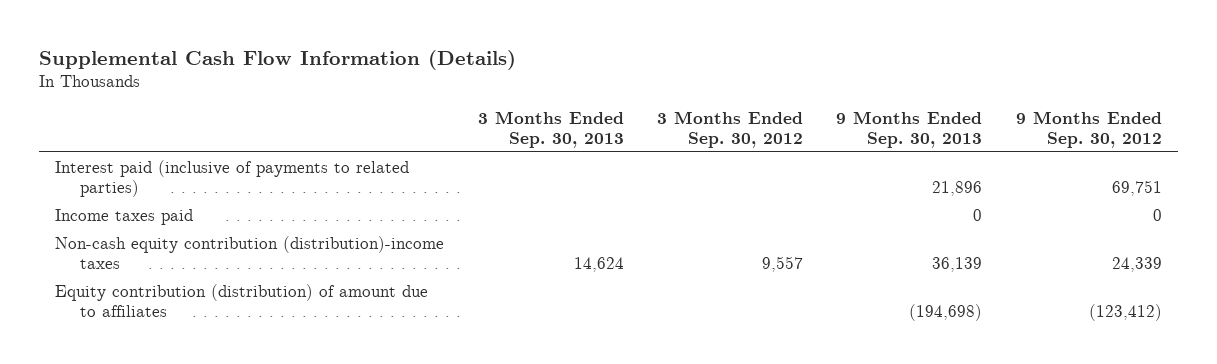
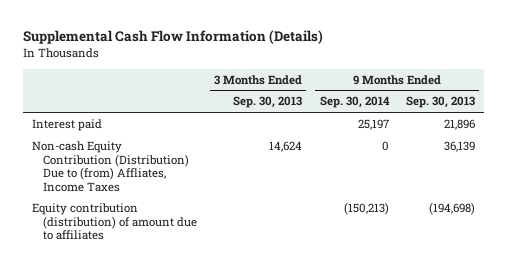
[657,110,804,148] 3 Months Ended Sep. 30, 2012 -> none
[1015,110,1162,148] 9 Months Ended Sep. 30, 2012 -> none
none -> [319,96,390,109] Sep. 30, 2014
[55,208,194,225] Income taxes paid -> none
[55,159,410,197] Interest paid (inclusive of payments to related parties) -> [32,119,103,132] Interest paid
[55,235,445,269] Non-cash equity contribution (distribution)-income taxes -> [32,141,189,192] Non-cash Equity Contribution (Distribution) Due to (from) Affliates, Income Taxes

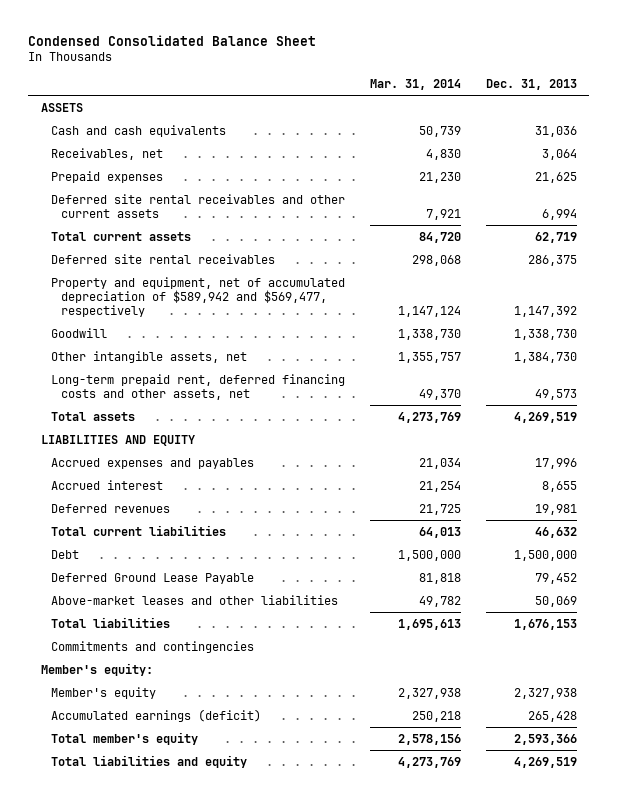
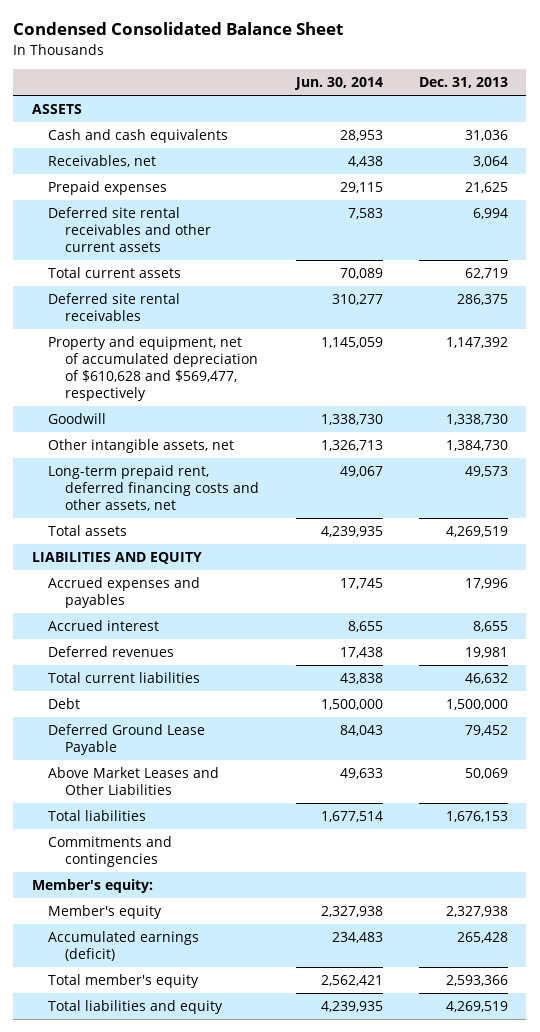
[369,78,461,90] Mar. 31, 2014 -> none
none -> [293,77,383,91] Jun. 30, 2014
[50,276,345,318] Property and equipment, net of accumulated depreciation of $589,942 and $569,477, respectively -> [48,336,259,401] Property and equipment, net of accumulated depreciation of $610,628 and $569,477, respectively
[50,594,338,605] Above-market leases and other liabilities -> [48,767,220,796] Above Market Leases and Other Liabilities

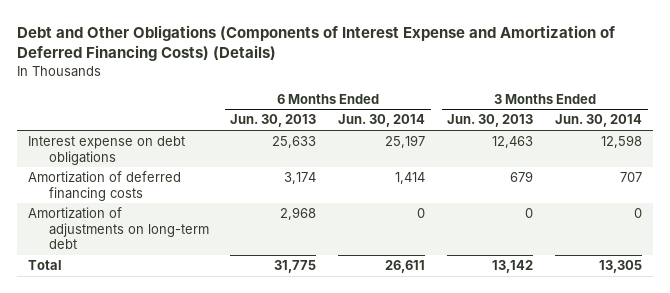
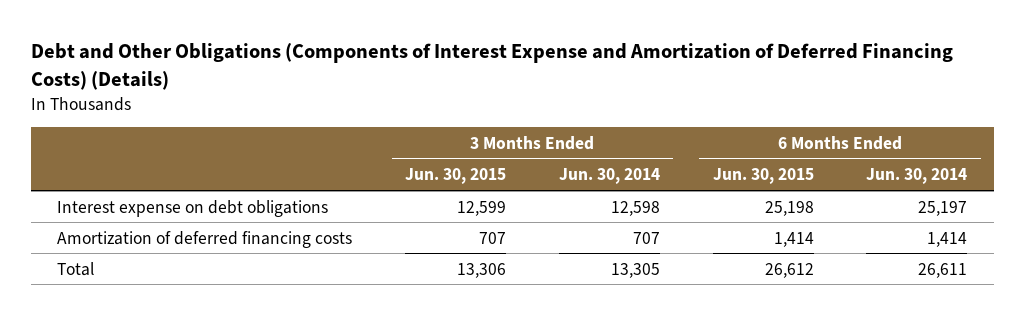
[230,114,317,128] Jun. 30, 2013 -> none
[447,114,534,128] Jun. 30, 2013 -> none
none -> [405,168,507,185] Jun. 30, 2015
none -> [712,168,814,185] Jun. 30, 2015
[28,207,209,249] Amortization of adjustments on long-term debt -> none

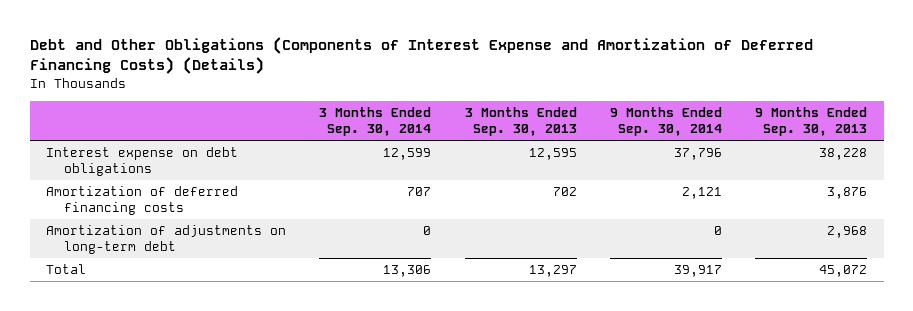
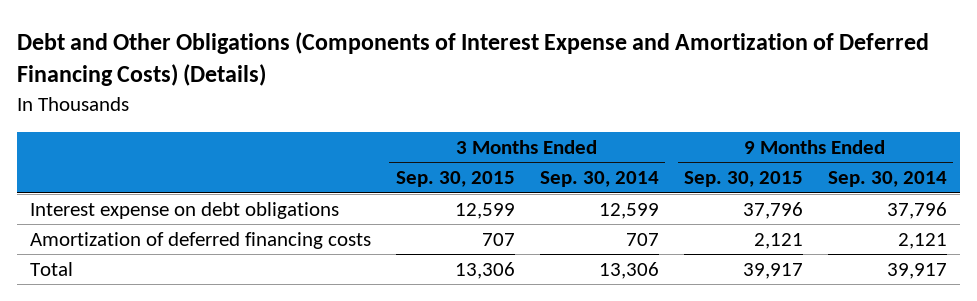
[464,107,577,137] 3 Months Ended Sep. 30, 2013 -> none
[755,107,868,137] 9 Months Ended Sep. 30, 2013 -> none
none -> [395,171,515,188] Sep. 30, 2015
none -> [683,171,803,188] Sep. 30, 2015
[46,224,287,255] Amortization of adjustments on long-term debt -> none

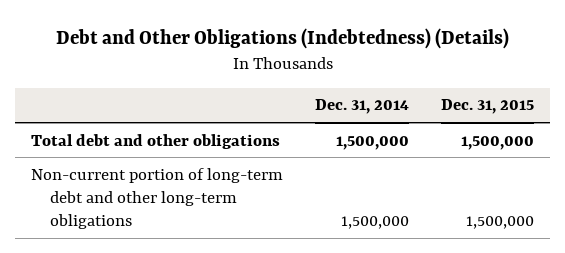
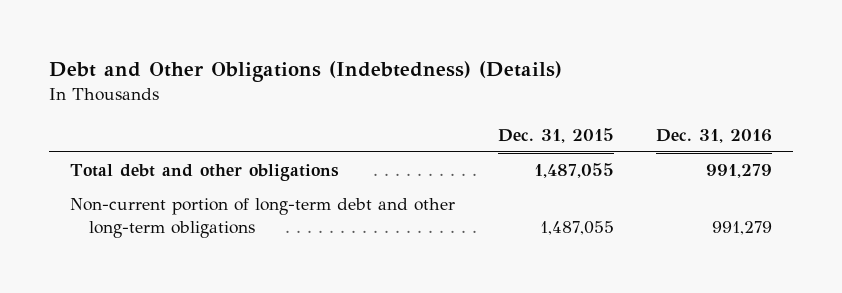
[315,99,410,115] Dec. 31, 2014 -> none
none -> [656,128,773,143] Dec. 31, 2016
[461,135,535,150] 1,500,000 -> [533,162,614,178] 1,487,055
[466,216,535,230] 1,500,000 -> [539,220,614,235] 1,487,055

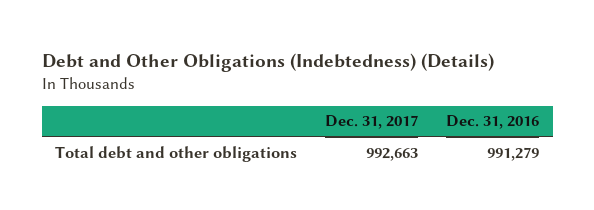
[497,127,614,143] Dec. 31, 2015 -> none
none -> [325,115,419,130] Dec. 31, 2017
[70,197,456,238] Non-current portion of long-term debt and other long-term obligations -> none

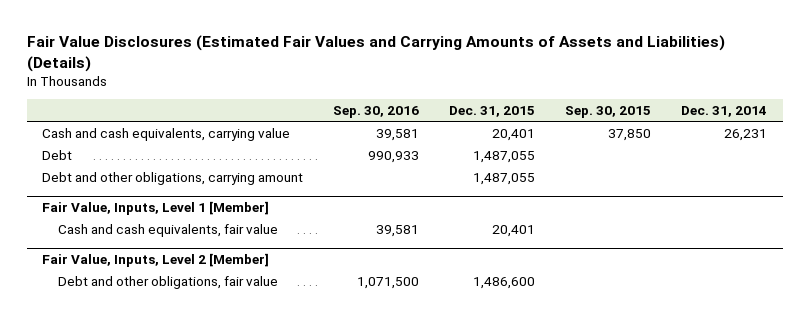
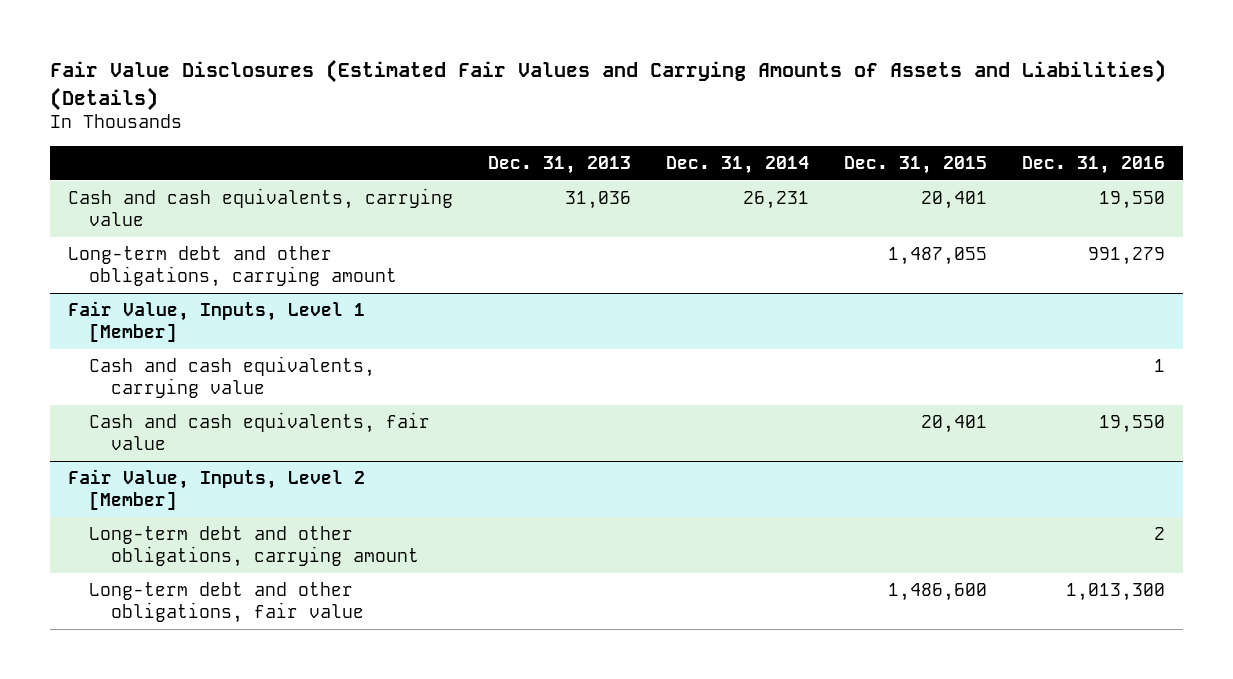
[332,106,419,119] Sep. 30, 2016 -> none
[565,106,652,119] Sep. 30, 2015 -> none
none -> [487,155,631,174] Dec. 31, 2013
none -> [1022,155,1166,174] Dec. 31, 2016
[41,149,72,160] Debt -> none
[41,171,303,185] Debt and other obligations, carrying amount -> [67,246,398,288] Long-term debt and other obligations, carrying amount
none -> [89,356,376,399] Cash and cash equivalents, carrying value
none -> [89,526,419,568] Long-term debt and other obligations, carrying amount
[57,275,278,289] Debt and other obligations, fair value -> [89,582,364,624] Long-term debt and other obligations, fair value

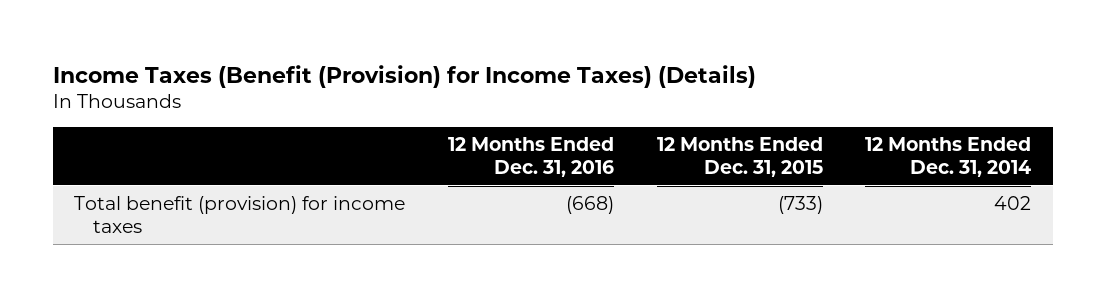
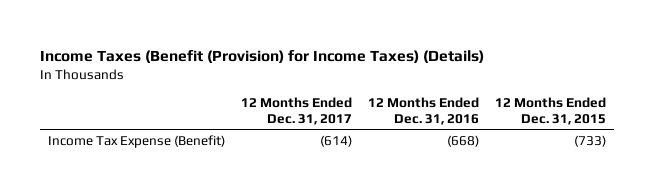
[865,136,1032,178] 12 Months Ended Dec. 31, 2014 -> none
none -> [241,97,353,125] 12 Months Ended Dec. 31, 2017
[74,195,406,233] Total benefit (provision) for income taxes -> [48,135,226,149] Income Tax Expense (Benefit)

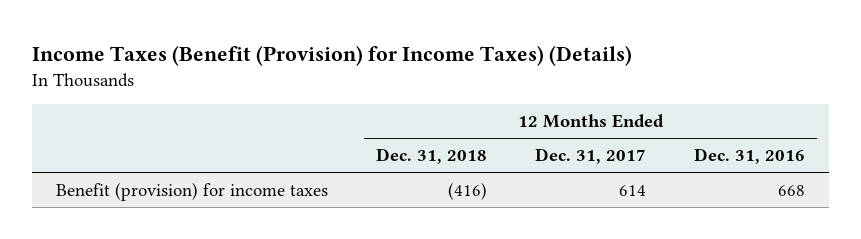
[495,97,607,125] 12 Months Ended Dec. 31, 2015 -> none
none -> [376,148,488,165] Dec. 31, 2018
[48,135,226,149] Income Tax Expense (Benefit) -> [55,182,328,202] Benefit (provision) for income taxes
[320,135,353,148] (614) -> [619,185,647,197] 614
[447,135,480,148] (668) -> [778,185,806,197] 668

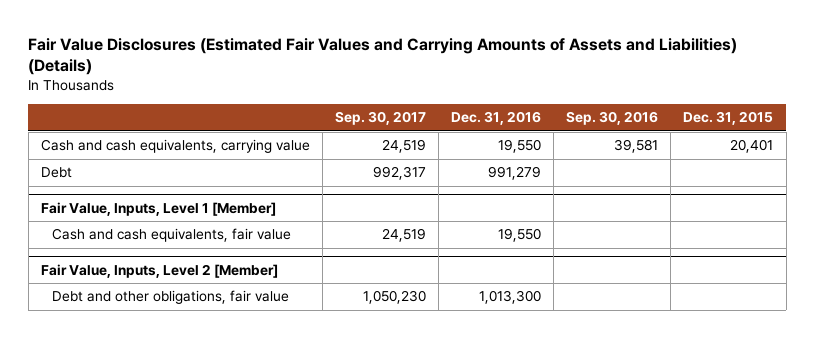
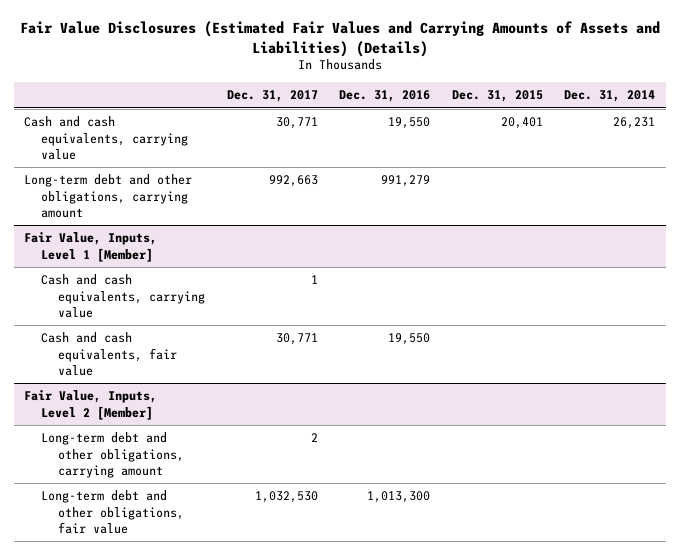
[335,110,427,125] Sep. 30, 2017 -> none
[566,110,659,125] Sep. 30, 2016 -> none
none -> [226,90,318,103] Dec. 31, 2017
none -> [564,90,656,103] Dec. 31, 2014
[40,167,72,179] Debt -> [24,174,193,218] Long-term debt and other obligations, carrying amount
none -> [41,274,206,318] Cash and cash equivalents, carrying value
none -> [41,432,185,478] Long-term debt and other obligations, carrying amount
[51,290,289,305] Debt and other obligations, fair value -> [41,490,185,534] Long-term debt and other obligations, fair value

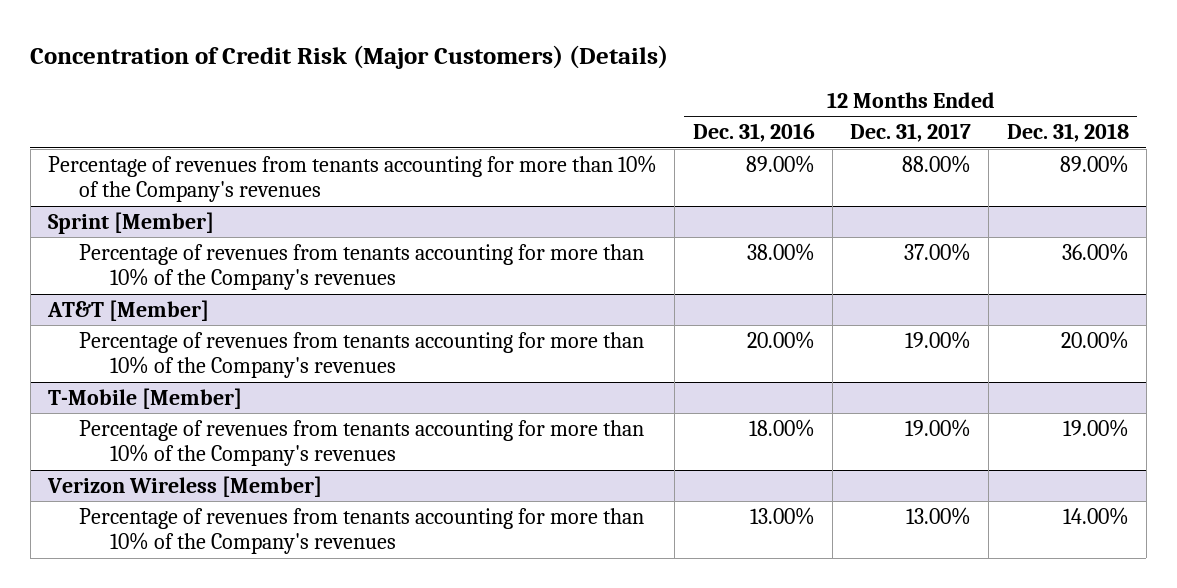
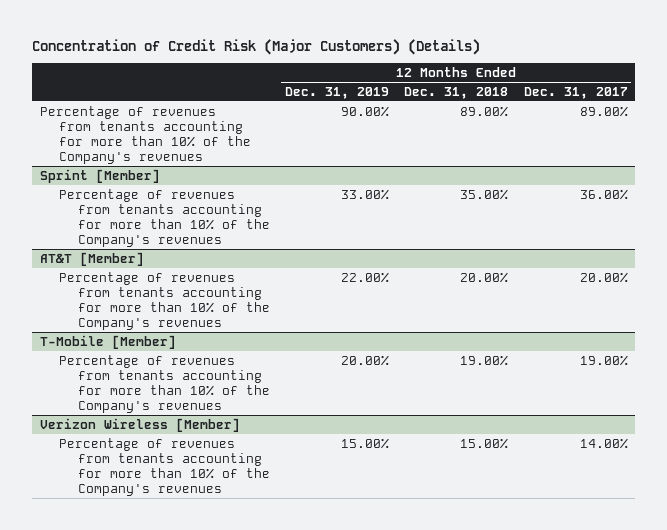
[692,123,815,143] Dec. 31, 2016 -> none
none -> [284,86,389,99] Dec. 31, 2019
[902,154,972,173] 88.00% -> [579,105,628,117] 89.00%
[904,242,972,261] 37.00% -> [579,188,628,200] 36.00%
[1061,242,1129,261] 36.00% -> [460,188,509,200] 35.00%
[905,330,972,349] 19.00% -> [579,271,628,283] 20.00%
[906,506,972,525] 13.00% -> [579,437,628,449] 14.00%
[1062,506,1129,525] 14.00% -> [460,437,509,449] 15.00%

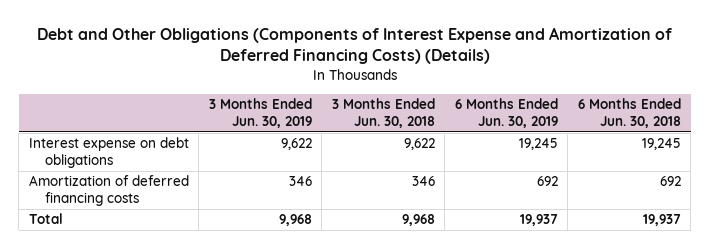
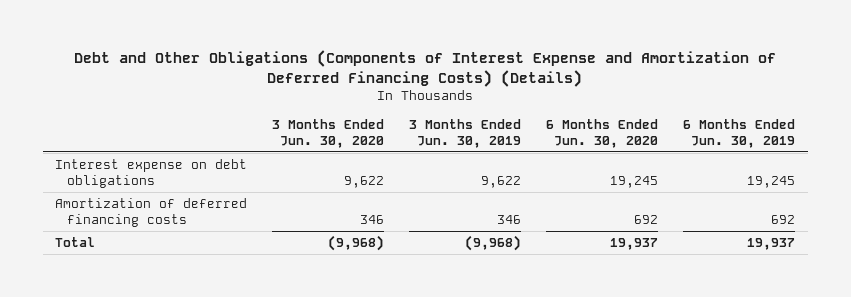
[331,97,435,128] 3 Months Ended Jun. 30, 2018 -> none
[577,97,681,128] 6 Months Ended Jun. 30, 2018 -> none
none -> [272,118,385,148] 3 Months Ended Jun. 30, 2020
none -> [546,118,659,148] 6 Months Ended Jun. 30, 2020
[278,214,312,227] 9,968 -> [465,235,522,252] (9,968)

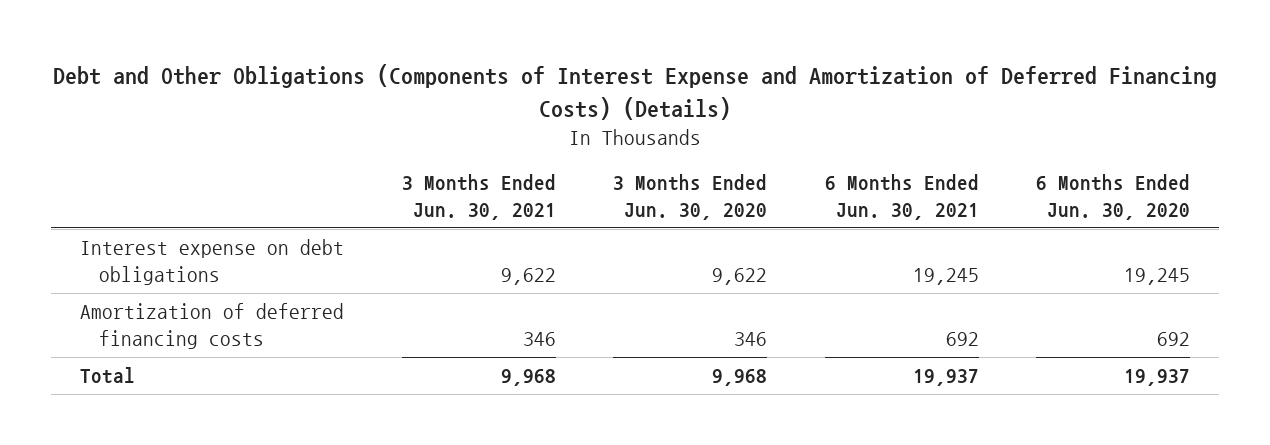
[409,118,522,148] 3 Months Ended Jun. 30, 2019 -> none
[683,118,796,148] 6 Months Ended Jun. 30, 2019 -> none
none -> [401,174,556,220] 3 Months Ended Jun. 30, 2021
none -> [824,174,979,220] 6 Months Ended Jun. 30, 2021
[328,235,385,252] (9,968) -> [712,369,768,387] 9,968

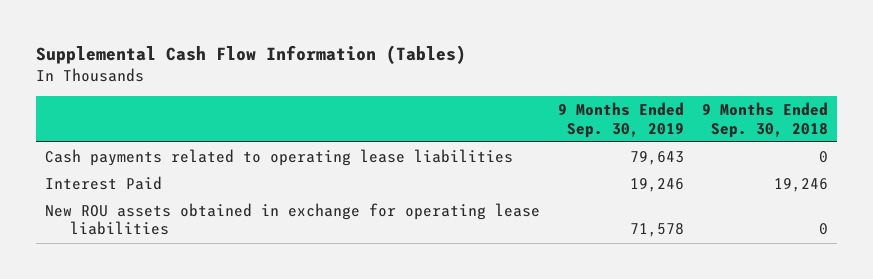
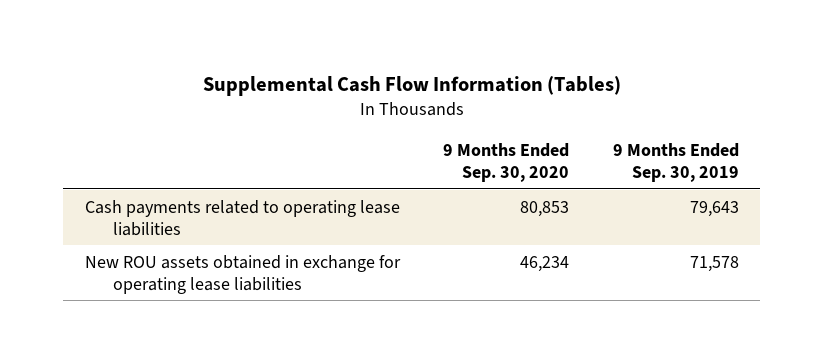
[701,102,828,138] 9 Months Ended Sep. 30, 2018 -> none
none -> [443,142,570,182] 9 Months Ended Sep. 30, 2020
[45,176,163,191] Interest Paid -> none

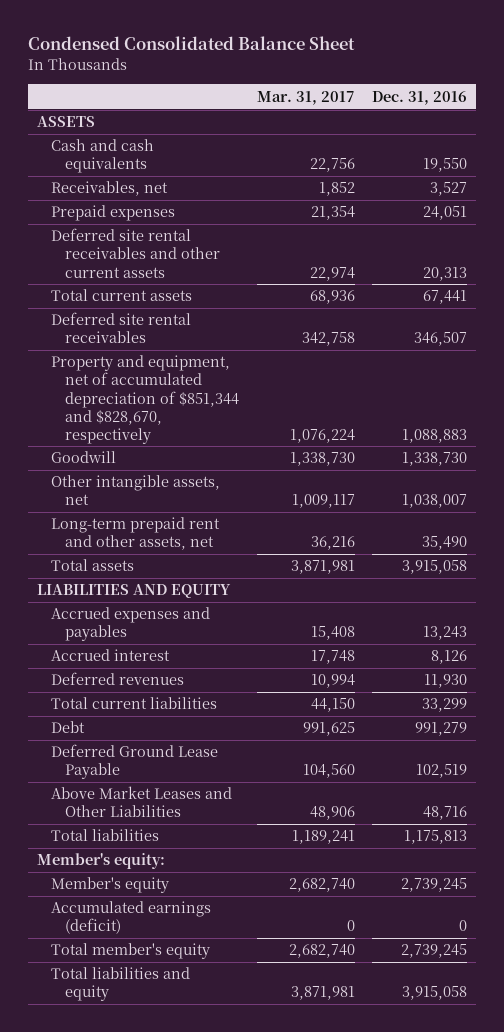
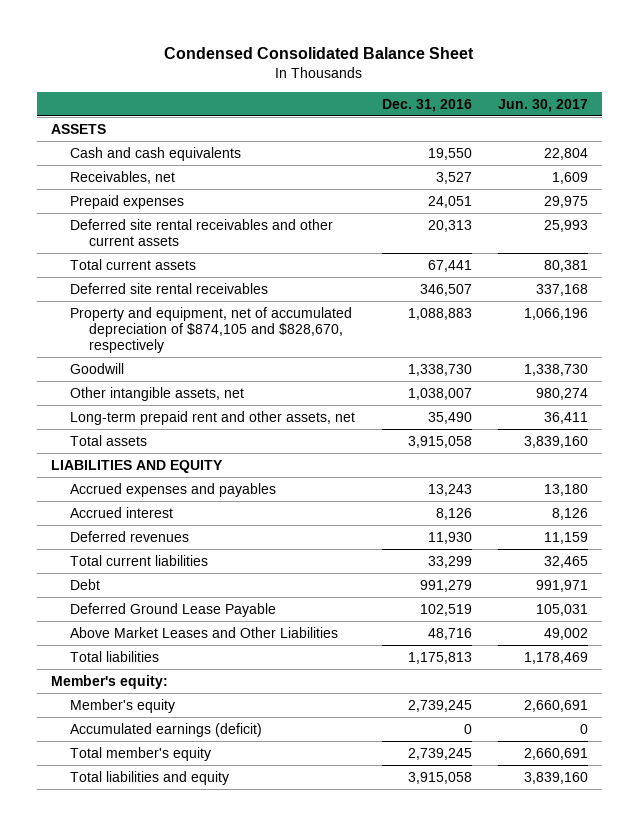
[256,90,355,105] Mar. 31, 2017 -> none
none -> [498,98,589,112] Jun. 30, 2017
[50,355,240,444] Property and equipment, net of accumulated depreciation of $851,344 and $828,670, respectively -> [69,306,352,354] Property and equipment, net of accumulated depreciation of $874,105 and $828,670, respectively

